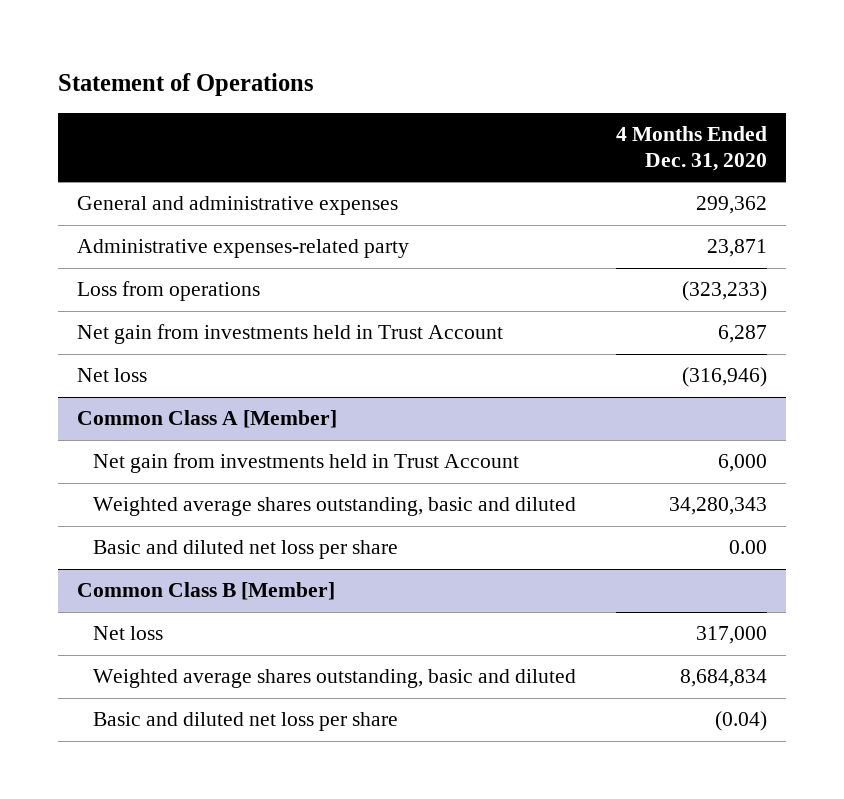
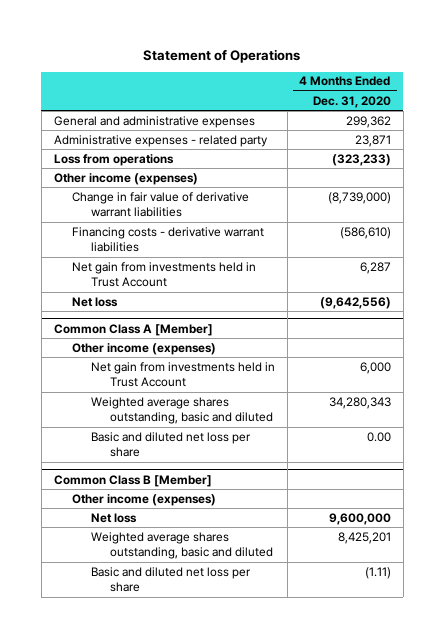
[77,239,410,259] Administrative expenses-related party -> [53,134,268,147] Administrative expenses - related party
none -> [53,172,198,185] Other income (expenses)
none -> [72,191,250,218] Change in fair value of derivative warrant liabilities
none -> [72,226,265,253] Financing costs - derivative warrant liabilities
[681,367,767,388] (316,946) -> [319,296,391,309] (9,642,556)
none -> [72,342,217,355] Other income (expenses)
none -> [72,493,217,506] Other income (expenses)
[695,626,767,645] 317,000 -> [328,512,391,525] 9,600,000
[679,669,767,688] 8,684,834 -> [337,531,391,544] 8,425,201
[714,711,767,732] (0.04) -> [364,566,391,579] (1.11)

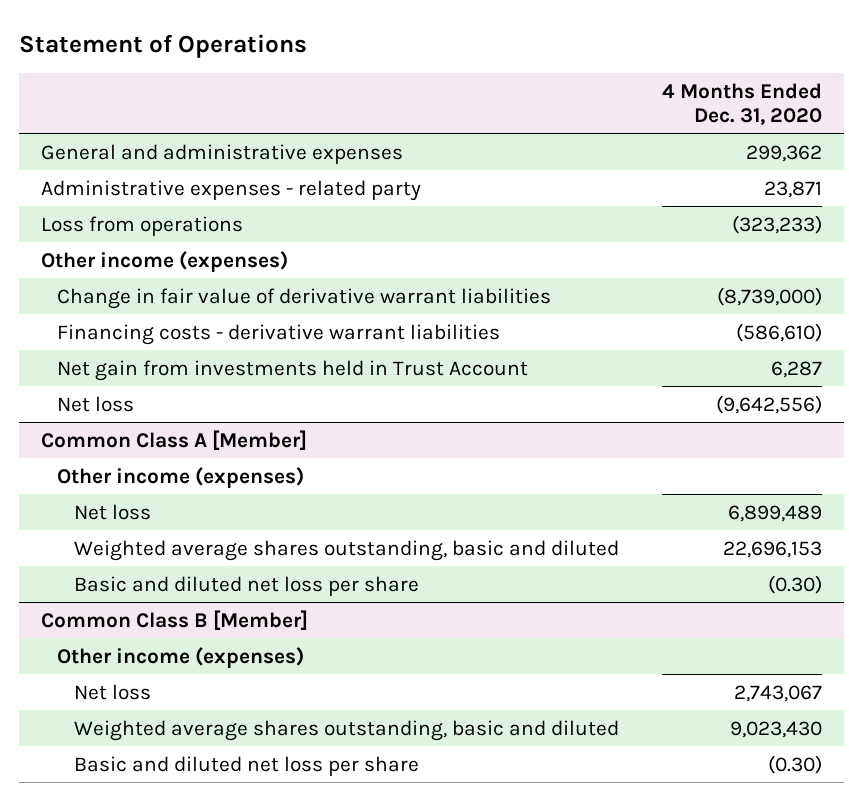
[90,361,275,388] Net gain from investments held in Trust Account -> none
none -> [73,503,151,520] Net loss
[328,396,391,409] 34,280,343 -> [723,540,823,558] 22,696,153
[366,431,391,442] 0.00 -> [768,574,823,594] (0.30)
[328,512,391,525] 9,600,000 -> [734,684,823,702] 2,743,067
[337,531,391,544] 8,425,201 -> [730,720,823,738] 9,023,430
[364,566,391,579] (1.11) -> [768,754,823,774] (0.30)

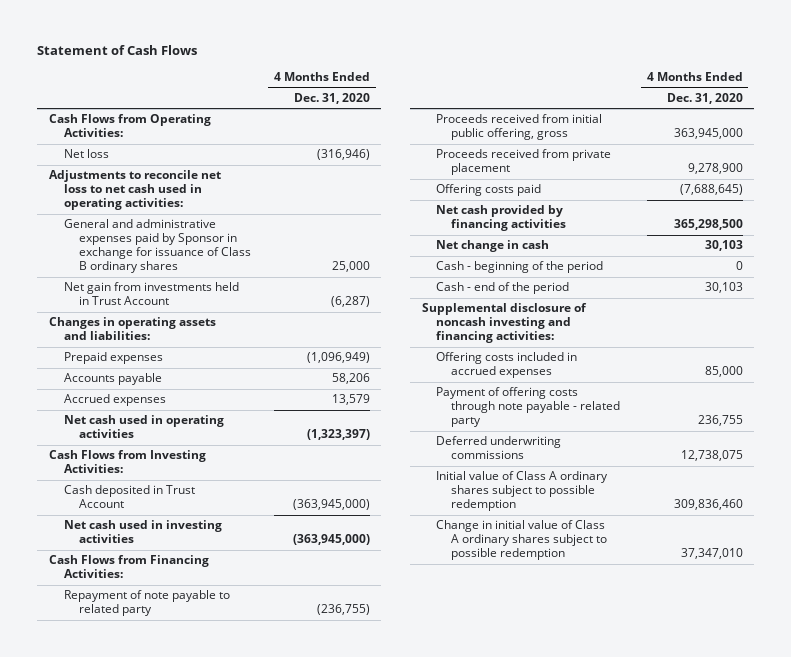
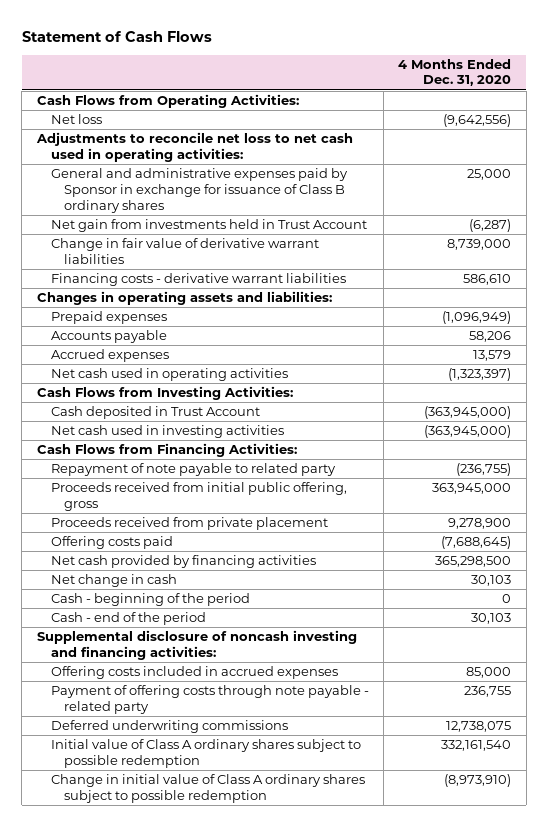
[316,149,370,161] (316,946) -> [443,114,512,128] (9,642,556)
none -> [50,238,319,264] Change in fair value of derivative warrant liabilities
none -> [50,273,346,287] Financing costs - derivative warrant liabilities
[673,499,743,511] 309,836,460 -> [441,740,512,752] 332,161,540
[680,548,743,560] 37,347,010 -> [444,774,512,788] (8,973,910)

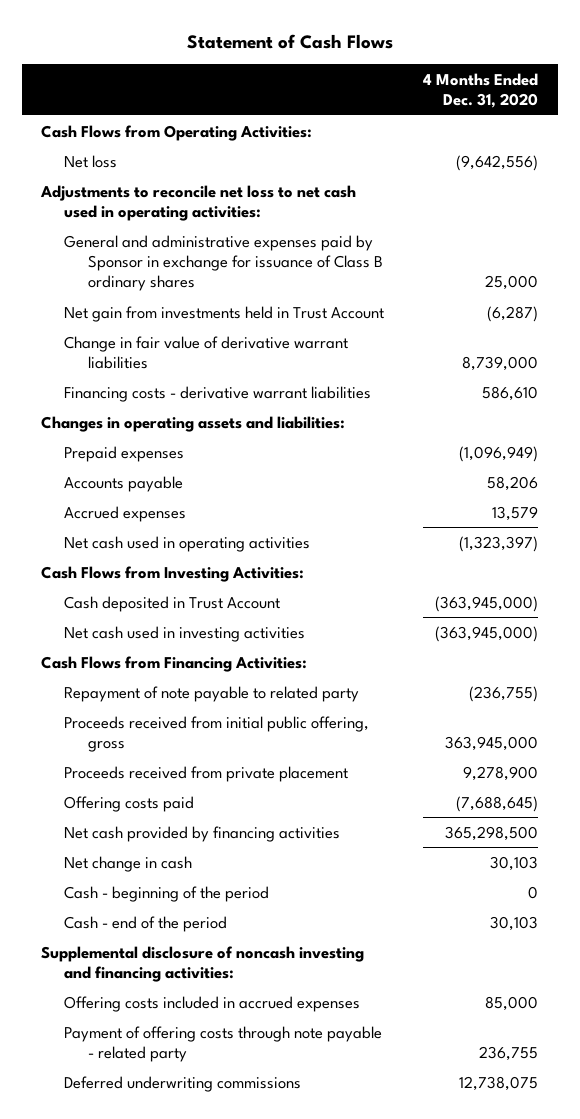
[50,739,361,768] Initial value of Class A ordinary shares subject to possible redemption -> none
[50,774,365,803] Change in initial value of Class A ordinary shares subject to possible redemption -> none

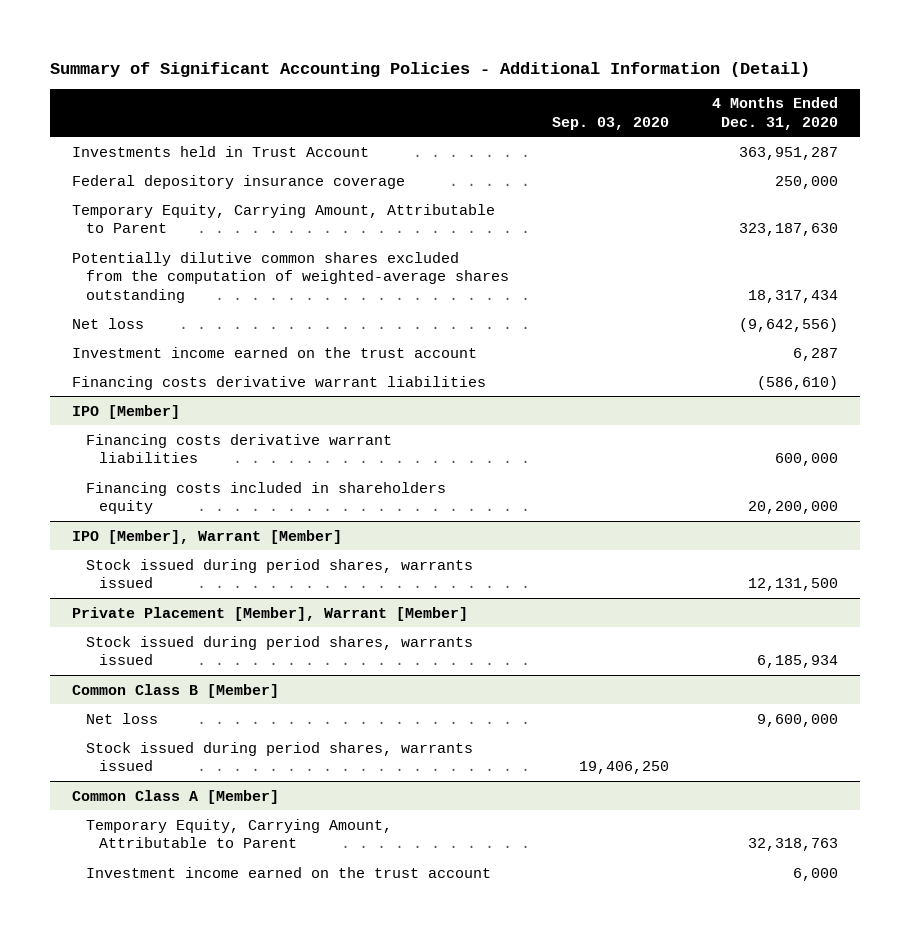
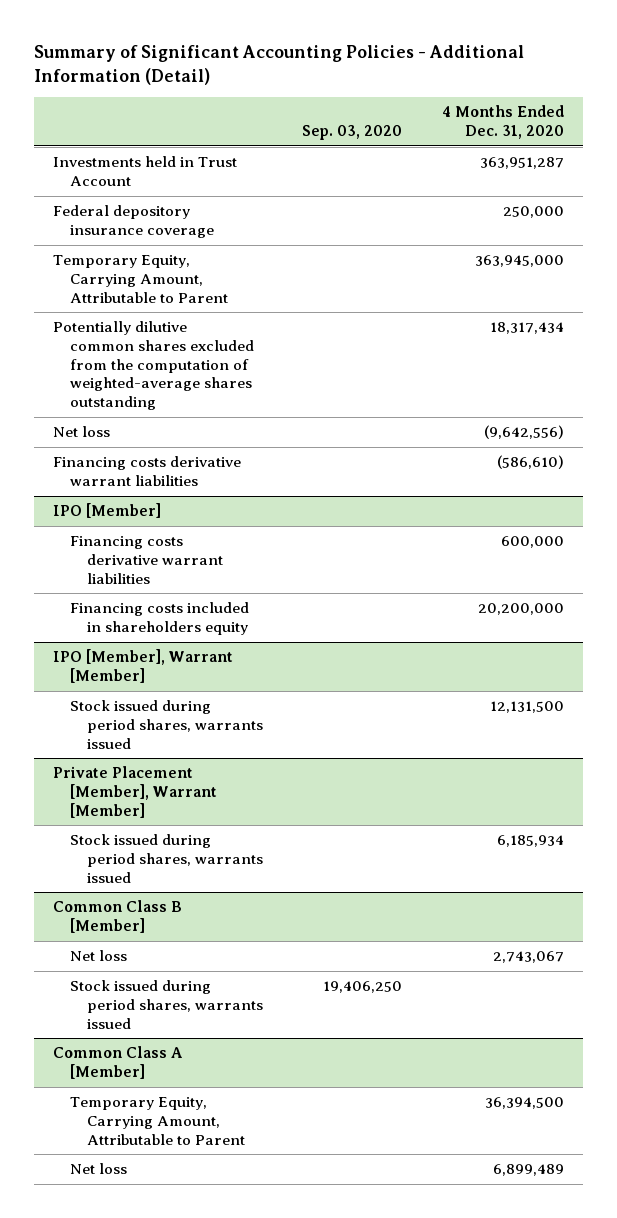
[739,223,839,237] 323,187,630 -> [474,255,564,268] 363,945,000
[72,346,478,358] Investment income earned on the trust account -> none
[757,713,839,727] 9,600,000 -> [492,951,564,964] 2,743,067
[85,866,491,878] Investment income earned on the trust account -> none
[748,838,839,852] 32,318,763 -> [484,1097,564,1110] 36,394,500
none -> [70,1163,128,1175] Net loss

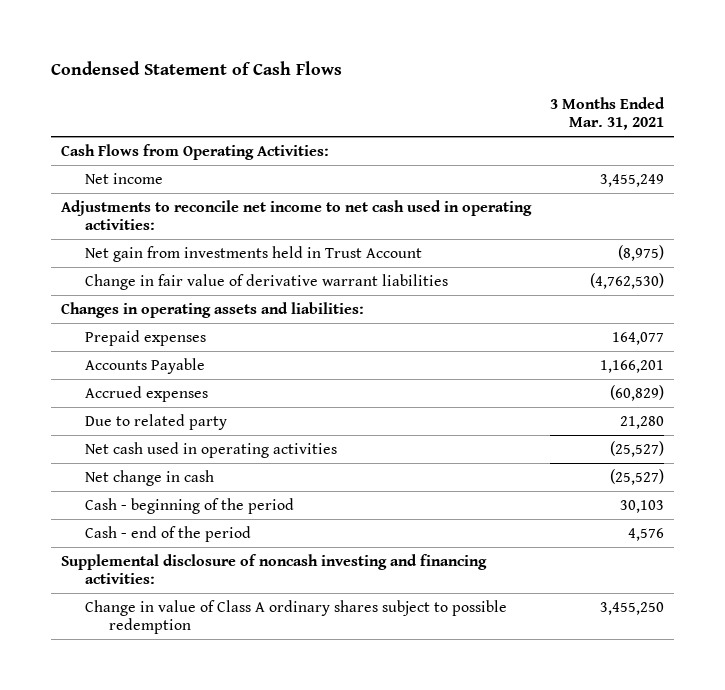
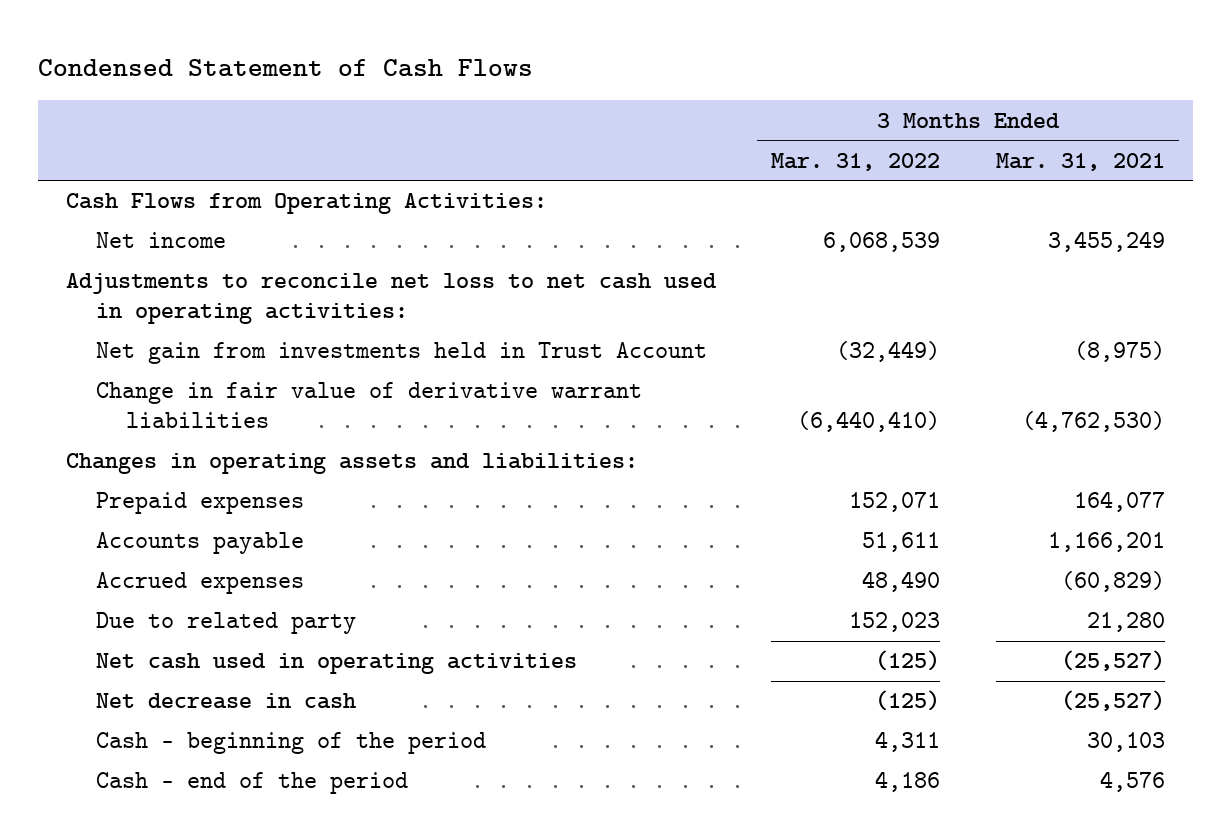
none -> [771,152,941,171] Mar. 31, 2022
[60,199,532,230] Adjustments to reconcile net income to net cash used in operating activities: -> [65,273,717,325] Adjustments to reconcile net loss to net cash used in operating activities:
[85,357,206,374] Accounts Payable -> [95,532,304,555] Accounts payable
[85,469,215,486] Net change in cash -> [95,693,356,710] Net decrease in cash
[60,553,487,584] Supplemental disclosure of noncash investing and financing activities: -> none
[85,599,508,634] Change in value of Class A ordinary shares subject to possible redemption -> none

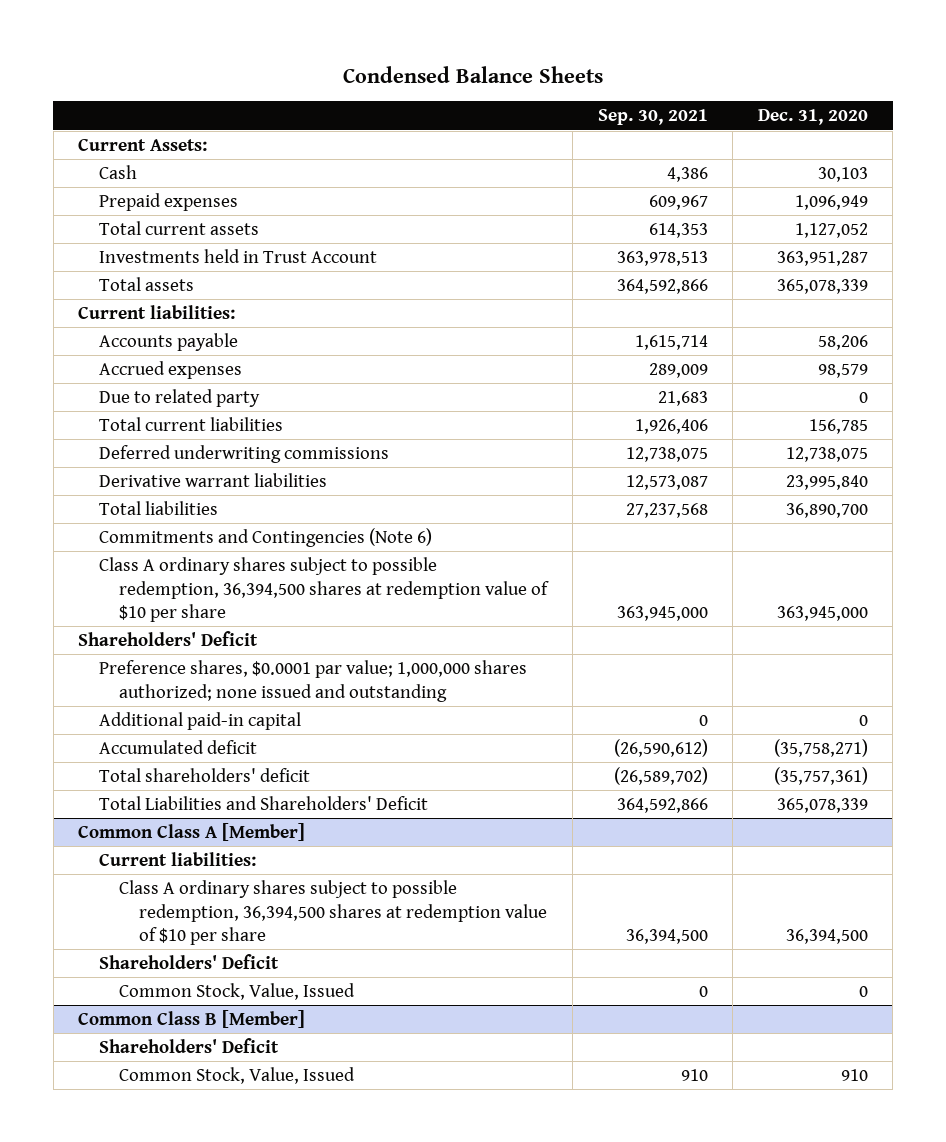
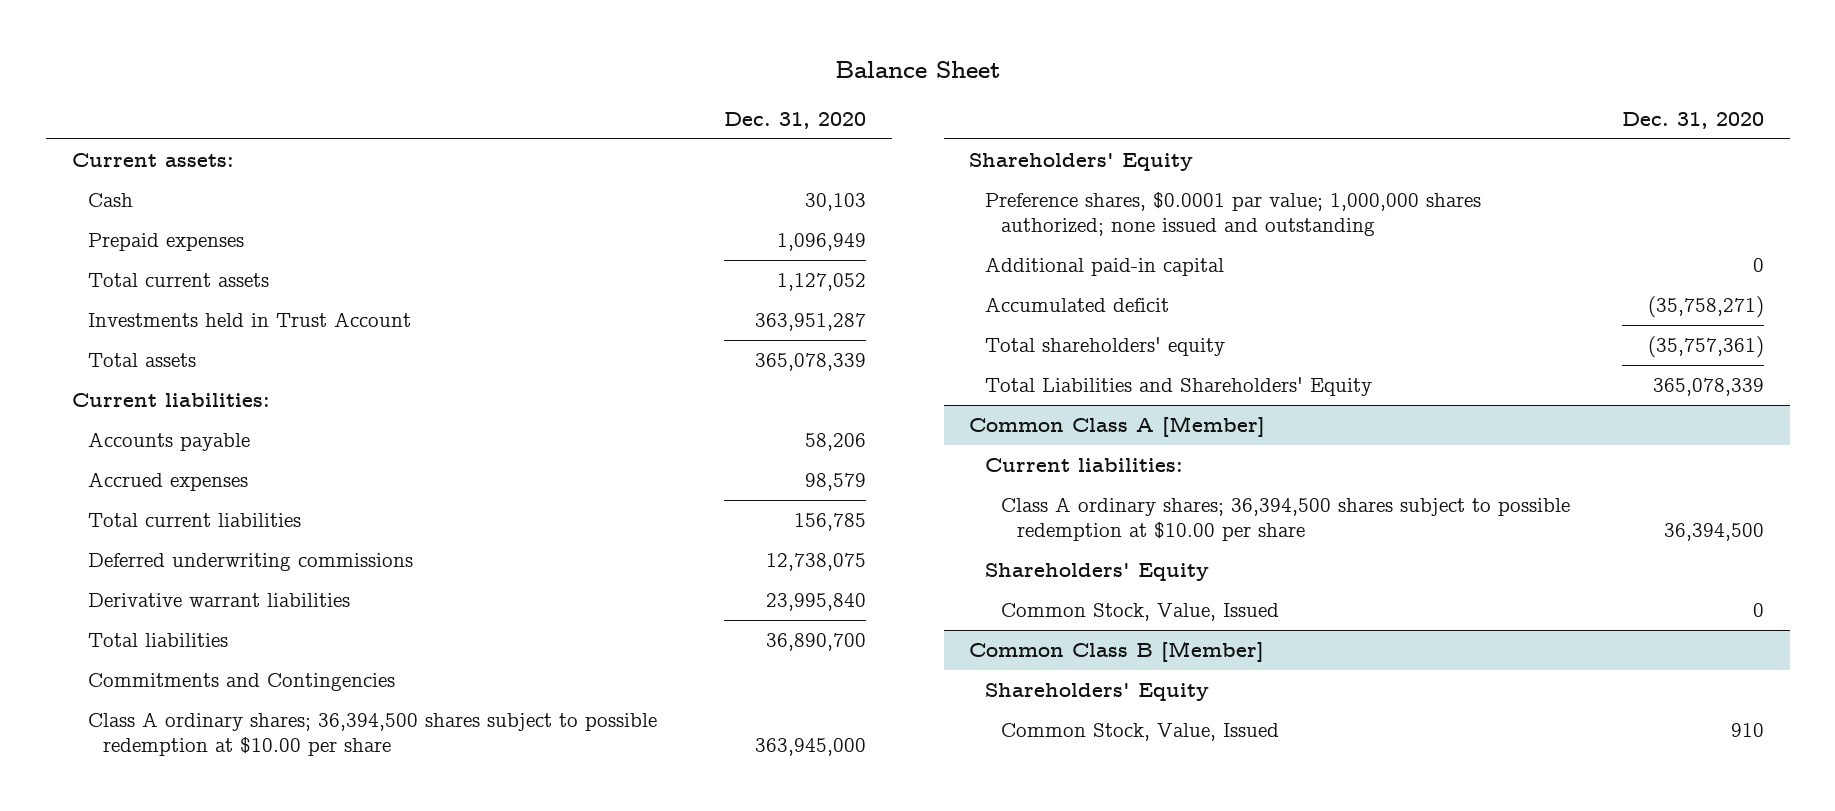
[343,65,604,83] Condensed Balance Sheets -> [834,61,1001,79] Balance Sheet
[597,109,708,126] Sep. 30, 2021 -> none
[78,138,208,152] Current Assets: -> [71,153,234,168] Current assets:
[98,389,260,408] Due to related party -> none
[98,528,432,548] Commitments and Contingencies (Note 6) -> [87,673,395,692] Commitments and Contingencies
[98,557,549,623] Class A ordinary shares subject to possible redemption, 36,394,500 shares at redemption value of $10 per share -> [87,712,657,757] Class A ordinary shares; 36,394,500 shares subject to possible redemption at $10.00 per share
[78,631,259,647] Shareholders' Deficit -> [969,153,1194,172] Shareholders' Equity
[98,768,310,783] Total shareholders' deficit -> [985,337,1226,357] Total shareholders' equity
[98,796,428,811] Total Liabilities and Shareholders' Deficit -> [985,377,1373,397] Total Liabilities and Shareholders' Equity
[118,880,548,946] Class A ordinary shares subject to possible redemption, 36,394,500 shares at redemption value of $10 per share -> [1001,497,1571,542] Class A ordinary shares; 36,394,500 shares subject to possible redemption at $10.00 per share
[98,954,279,970] Shareholders' Deficit -> [985,563,1210,582] Shareholders' Equity
[98,1038,279,1054] Shareholders' Deficit -> [985,683,1210,702] Shareholders' Equity

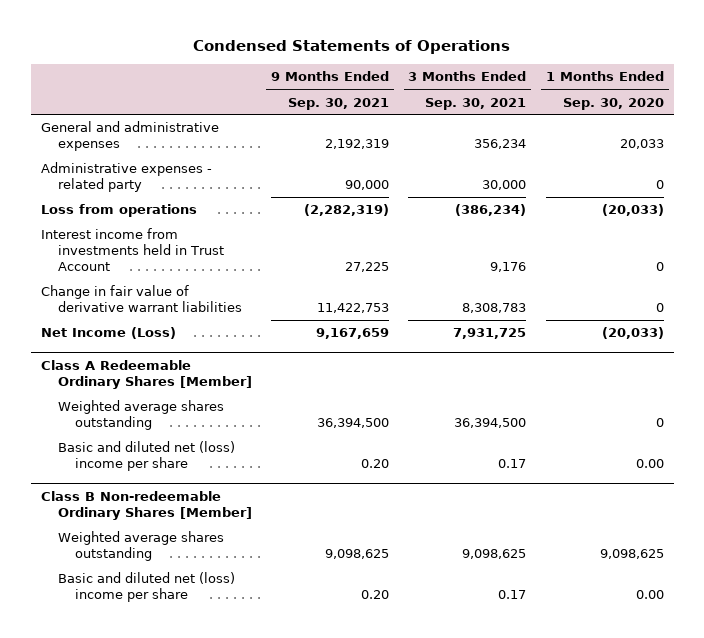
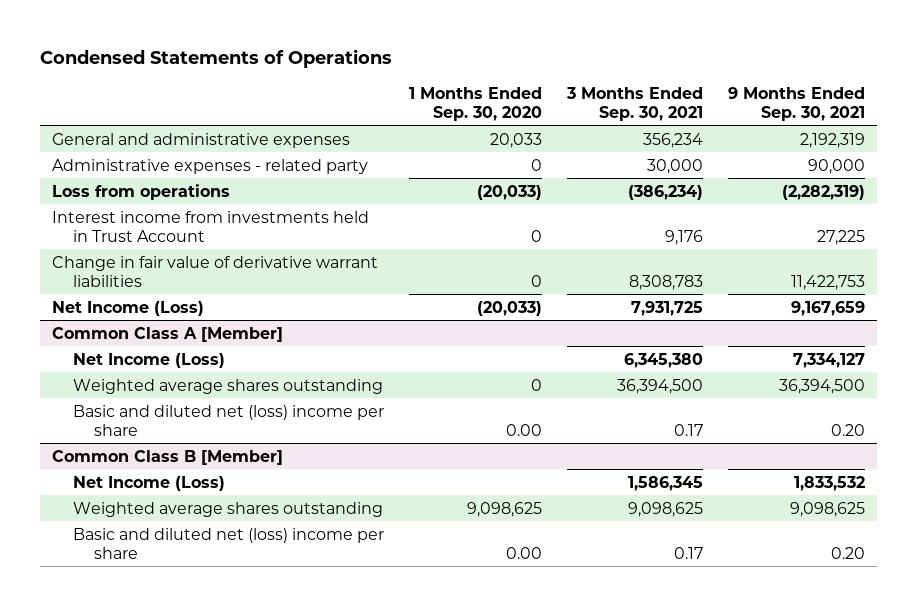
[40,360,252,390] Class A Redeemable Ordinary Shares [Member] -> none
none -> [52,326,284,342] Common Class A [Member]
none -> [73,352,226,368] Net Income (Loss)
[40,491,252,521] Class B Non-redeemable Ordinary Shares [Member] -> none
none -> [52,449,284,465] Common Class B [Member]
none -> [73,475,226,491] Net Income (Loss)

